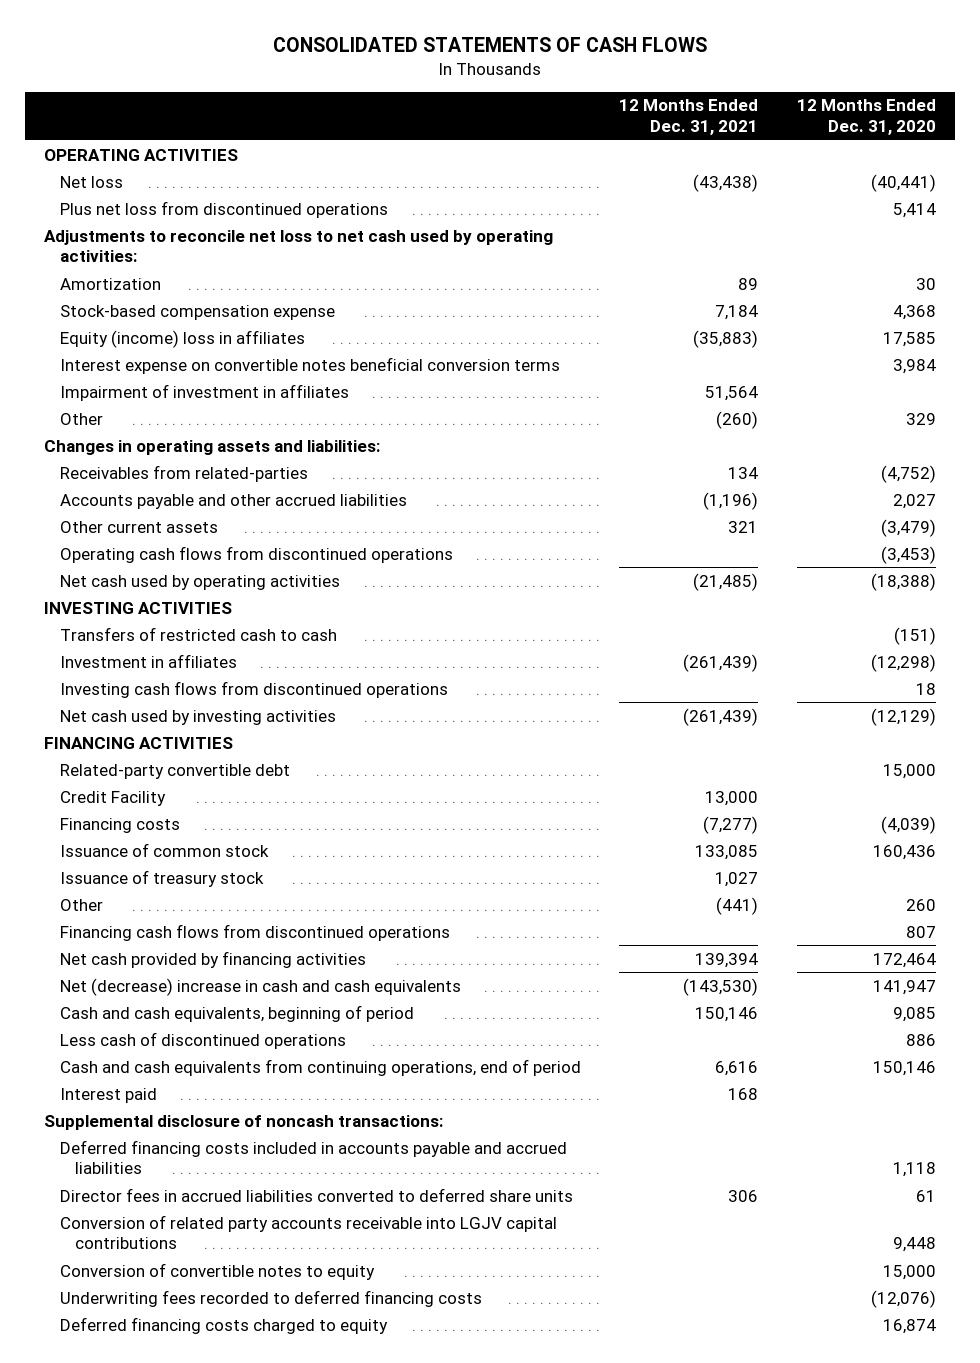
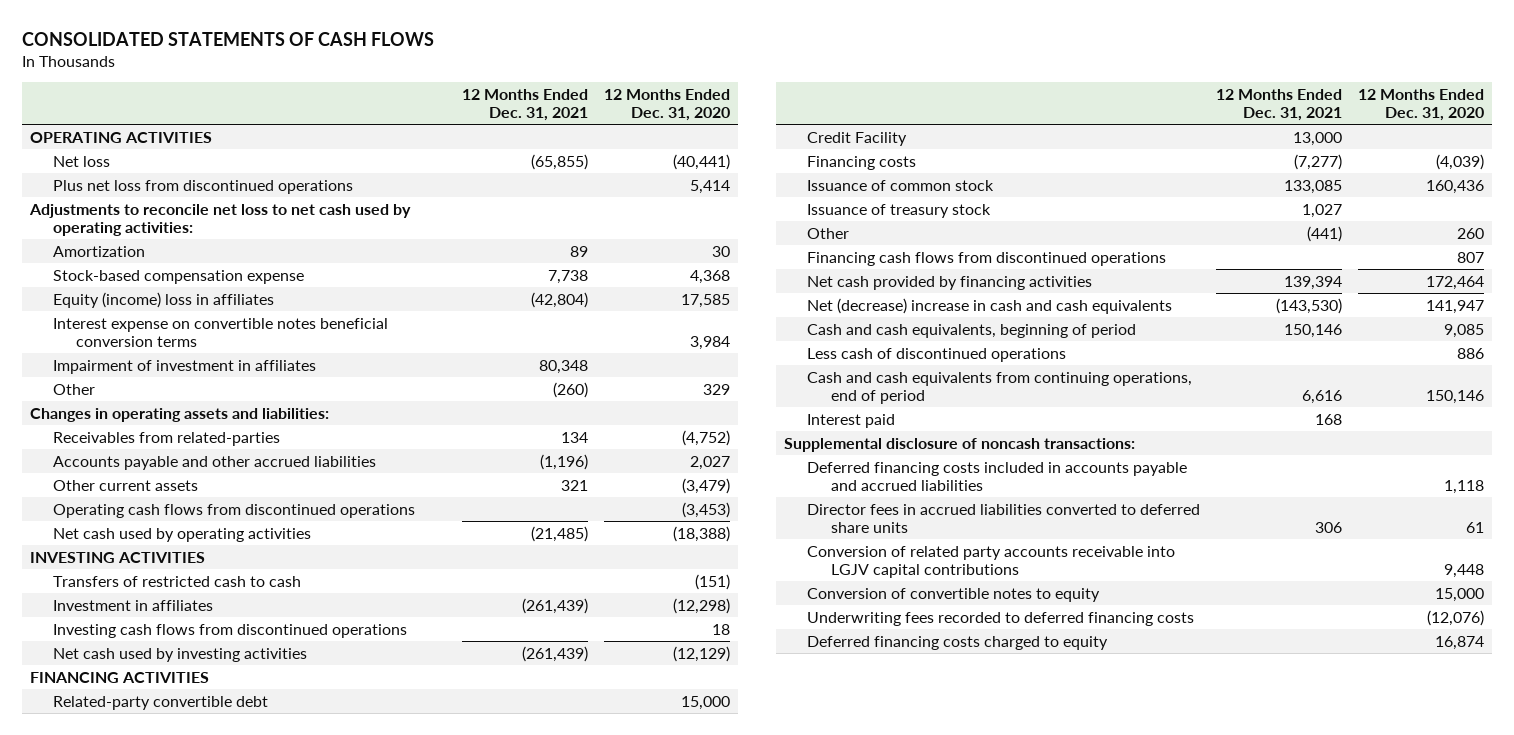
[693,173,759,192] (43,438) -> [531,153,589,170] (65,855)
[715,304,759,320] 7,184 -> [548,269,589,284] 7,738
[693,329,759,348] (35,883) -> [531,291,589,308] (42,804)
[705,385,759,401] 51,564 -> [539,359,589,374] 80,348

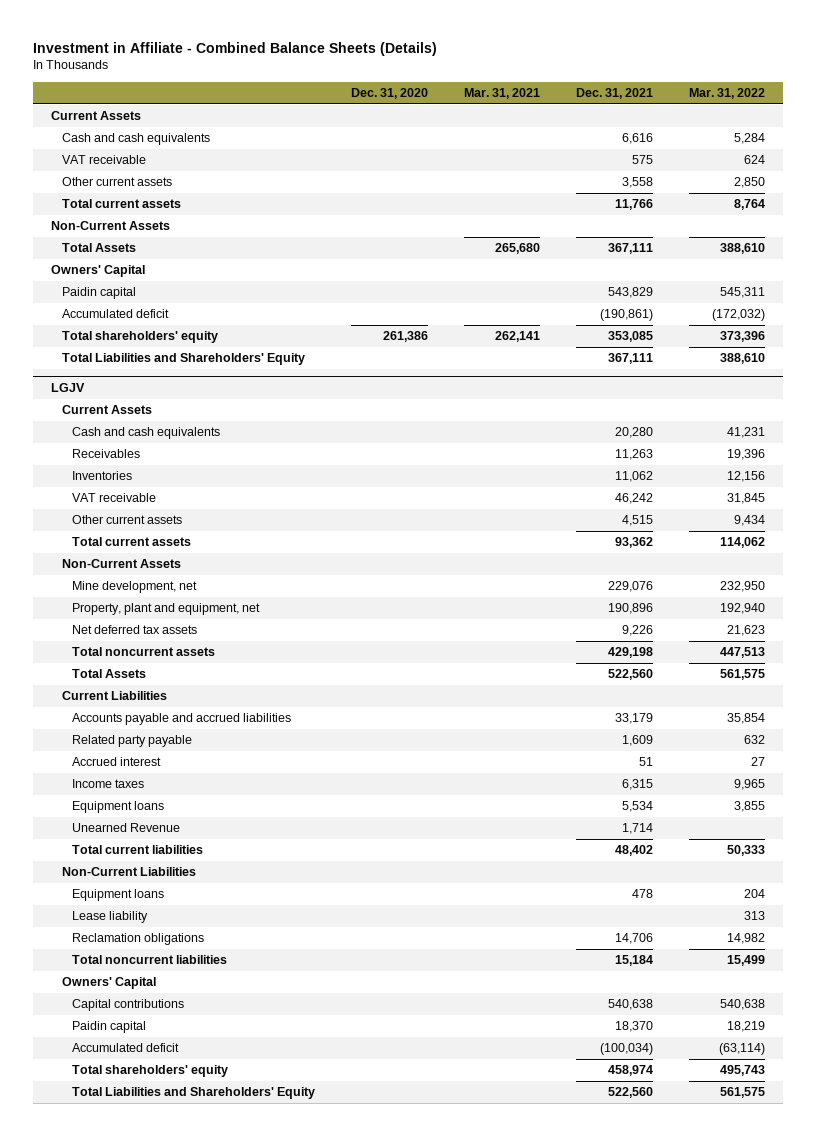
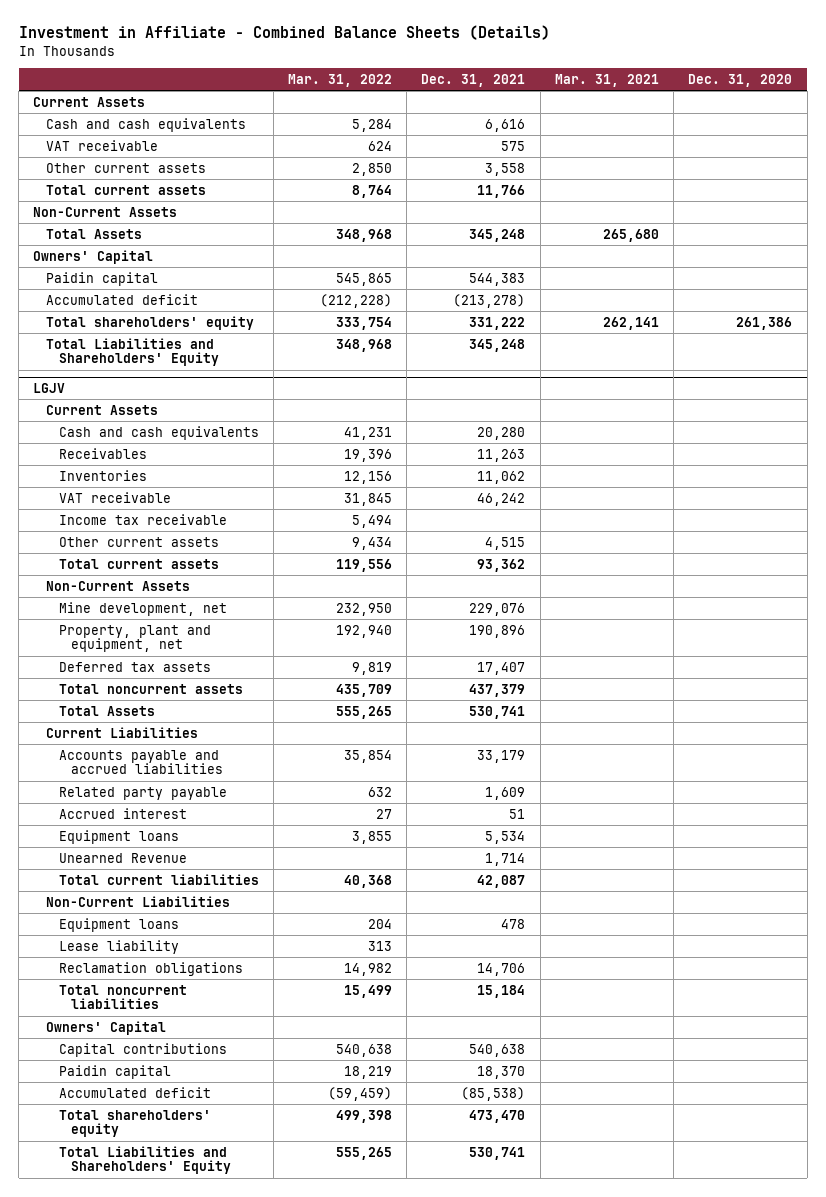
[608,243,654,255] 367,111 -> [469,228,526,242] 345,248
[720,243,766,255] 388,610 -> [335,228,392,242] 348,968
[608,287,654,299] 543,829 -> [469,272,526,286] 544,383
[720,287,766,299] 545,311 -> [335,272,392,286] 545,865
[600,309,654,322] (190,861) -> [453,293,526,308] (213,278)
[712,309,766,322] (172,032) -> [319,293,392,308] (212,228)
[608,331,654,343] 353,085 -> [469,316,526,330] 331,222
[720,331,766,343] 373,396 -> [335,316,392,330] 333,754
[608,353,654,365] 367,111 -> [469,338,526,352] 345,248
[720,353,766,365] 388,610 -> [335,338,392,352] 348,968
none -> [58,513,227,525] Income tax receivable
[720,537,766,549] 114,062 -> [335,558,392,572] 119,556
[71,625,197,635] Net deferred tax assets -> [58,661,211,672] Deferred tax assets
[622,625,654,637] 9,226 -> [477,661,526,675] 17,407
[727,625,766,637] 21,623 -> [351,661,392,675] 9,819
[608,647,654,659] 429,198 -> [469,683,526,697] 437,379
[720,647,766,659] 447,513 -> [335,683,392,697] 435,709
[608,669,654,681] 522,560 -> [469,705,526,719] 530,741
[720,669,766,681] 561,575 -> [335,705,392,719] 555,265
[71,779,144,789] Income taxes -> none
[615,845,654,857] 48,402 -> [477,874,526,888] 42,087
[727,845,766,857] 50,333 -> [343,874,392,888] 40,368
[600,1043,654,1056] (100,034) -> [461,1086,526,1101] (85,538)
[719,1043,766,1056] (63,114) -> [327,1086,392,1101] (59,459)
[608,1065,654,1077] 458,974 -> [469,1109,526,1123] 473,470
[720,1065,766,1077] 495,743 -> [335,1109,392,1123] 499,398
[608,1087,654,1099] 522,560 -> [469,1146,526,1160] 530,741
[720,1087,766,1099] 561,575 -> [335,1146,392,1160] 555,265

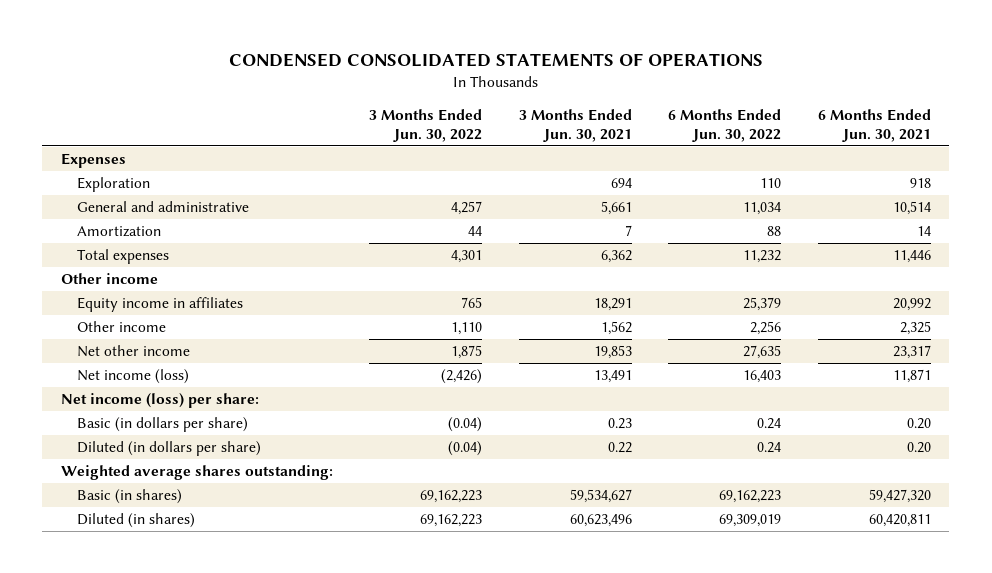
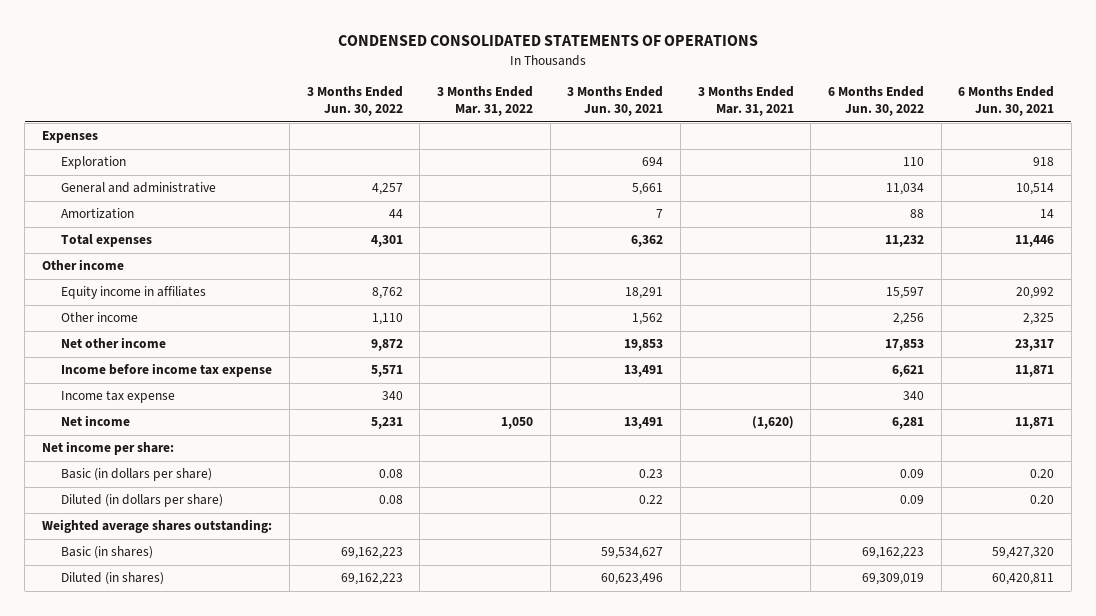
none -> [436,86,533,117] 3 Months Ended Mar. 31, 2022
none -> [697,86,794,117] 3 Months Ended Mar. 31, 2021
[461,296,483,308] 765 -> [371,287,403,300] 8,762
[743,296,782,311] 25,379 -> [885,287,924,300] 15,597
[451,344,483,359] 1,875 -> [370,339,403,352] 9,872
[743,344,782,359] 27,635 -> [884,339,924,352] 17,853
none -> [61,363,273,378] Income before income tax expense
none -> [61,390,176,404] Income tax expense
[76,368,189,384] Net income (loss) -> [61,415,131,427] Net income
[441,368,483,384] (2,426) -> [370,417,403,430] 5,231
[743,369,782,383] 16,403 -> [891,417,924,430] 6,281
[60,392,259,408] Net income (loss) per share: -> [42,441,175,456] Net income per share:
[448,416,483,432] (0.04) -> [378,469,403,479] 0.08
[757,417,782,429] 0.24 -> [899,469,924,479] 0.09
[448,440,483,456] (0.04) -> [378,495,403,505] 0.08
[757,441,782,453] 0.24 -> [899,495,924,505] 0.09

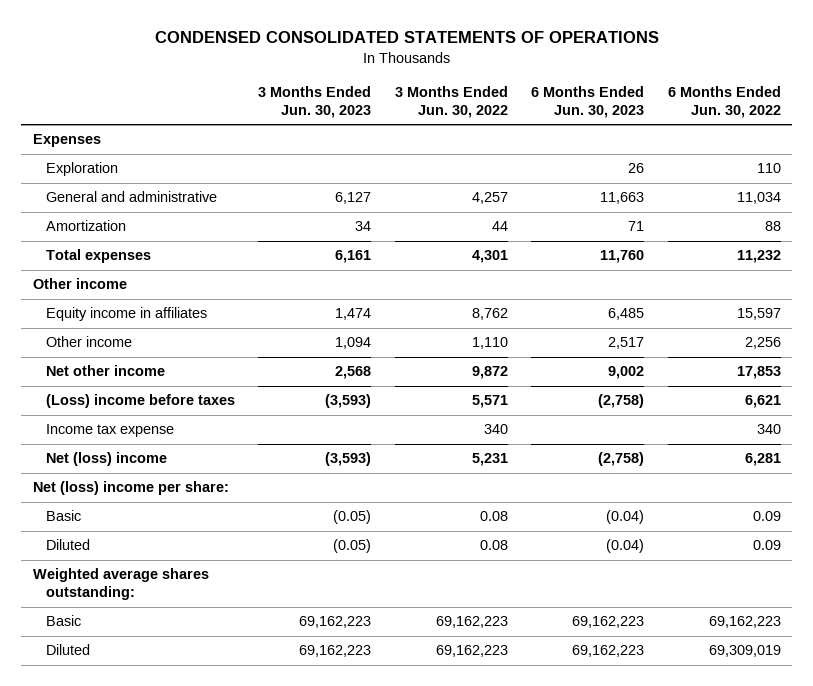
[436,86,533,117] 3 Months Ended Mar. 31, 2022 -> none
[567,86,664,117] 3 Months Ended Jun. 30, 2021 -> none
[697,86,794,117] 3 Months Ended Mar. 31, 2021 -> none
[958,86,1055,117] 6 Months Ended Jun. 30, 2021 -> none
none -> [258,85,372,118] 3 Months Ended Jun. 30, 2023
none -> [531,85,645,118] 6 Months Ended Jun. 30, 2023
[61,363,273,378] Income before income tax expense -> [46,394,236,409] (Loss) income before taxes
[61,415,131,427] Net income -> [46,452,168,467] Net (loss) income
[42,441,175,456] Net income per share: -> [32,481,229,496] Net (loss) income per share:
[61,468,213,482] Basic (in dollars per share) -> [46,510,82,522] Basic
[61,494,224,508] Diluted (in dollars per share) -> [46,539,91,551] Diluted
[61,546,154,560] Basic (in shares) -> [46,615,82,627] Basic
[61,572,165,586] Diluted (in shares) -> [46,644,91,656] Diluted

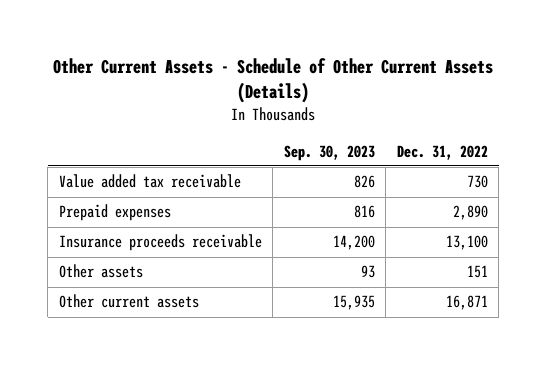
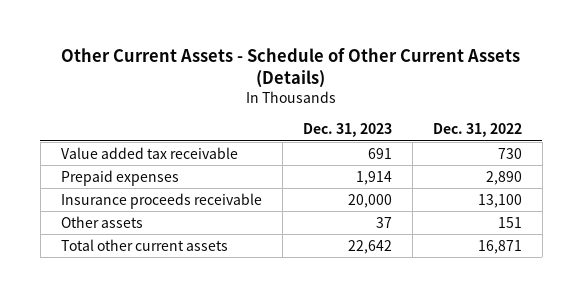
[283,144,375,161] Sep. 30, 2023 -> none
none -> [302,123,392,138] Dec. 31, 2023
[58,294,199,309] Other current assets -> [60,238,228,251] Total other current assets

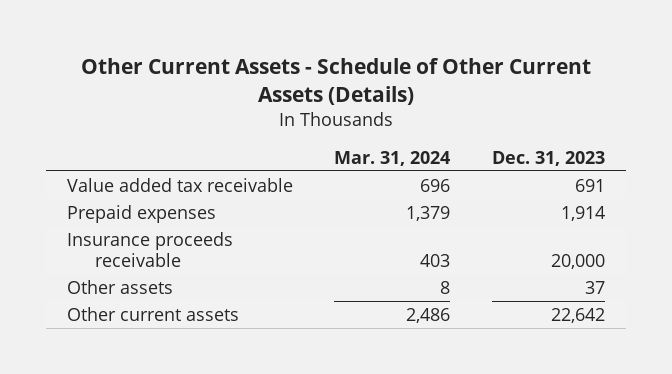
[432,123,522,138] Dec. 31, 2022 -> none
none -> [334,150,451,166] Mar. 31, 2024
[60,238,228,251] Total other current assets -> [67,306,240,321] Other current assets

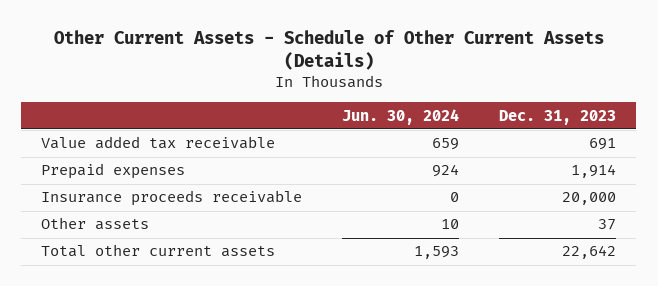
[334,150,451,166] Mar. 31, 2024 -> none
none -> [342,108,460,125] Jun. 30, 2024
[67,306,240,321] Other current assets -> [41,244,276,258] Total other current assets

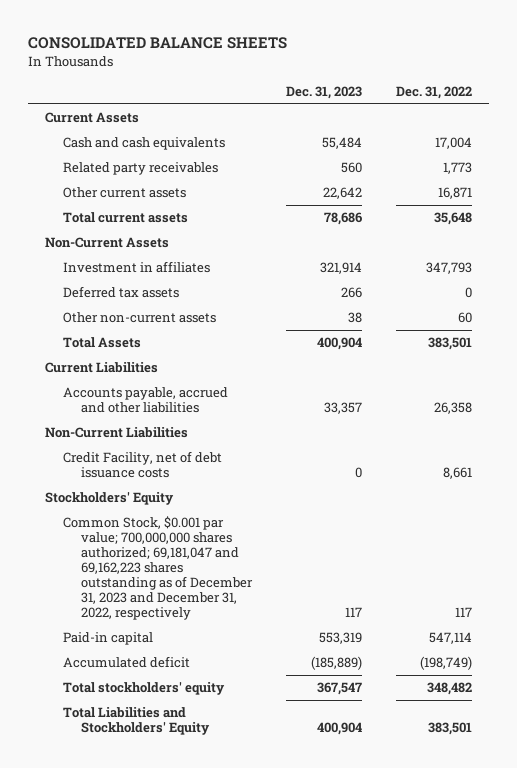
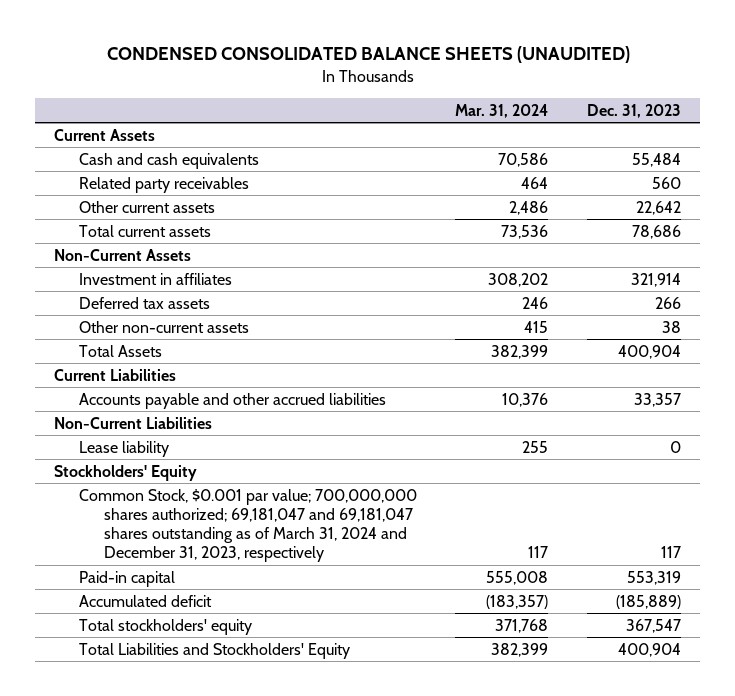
[28,37,288,50] CONSOLIDATED BALANCE SHEETS -> [106,46,630,64] CONDENSED CONSOLIDATED BALANCE SHEETS (UNAUDITED)
[395,85,472,99] Dec. 31, 2022 -> none
none -> [455,103,549,118] Mar. 31, 2024
[63,387,229,414] Accounts payable, accrued and other liabilities -> [79,392,387,409] Accounts payable and other accrued liabilities
[63,451,223,479] Credit Facility, net of debt issuance costs -> none
none -> [79,440,170,457] Lease liability
[63,516,253,620] Common Stock, $0.001 par value; 700,000,000 shares authorized; 69,181,047 and 69,162,223 shares outstanding as of December 31, 2023 and December 31, 2022, respectively -> [79,488,418,563] Common Stock, $0.001 par value; 700,000,000 shares authorized; 69,181,047 and 69,181,047 shares outstanding as of March 31, 2024 and December 31, 2023, respectively

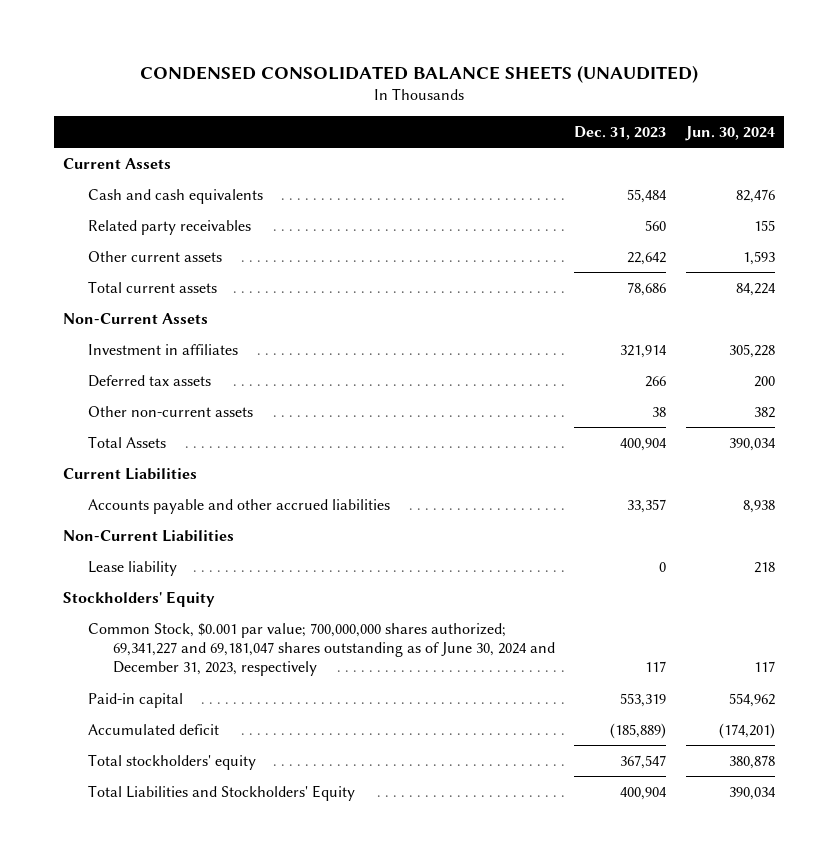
[455,103,549,118] Mar. 31, 2024 -> none
none -> [684,126,775,142] Jun. 30, 2024
[79,488,418,563] Common Stock, $0.001 par value; 700,000,000 shares authorized; 69,181,047 and 69,181,047 shares outstanding as of March 31, 2024 and December 31, 2023, respectively -> [88,622,556,677] Common Stock, $0.001 par value; 700,000,000 shares authorized; 69,341,227 and 69,181,047 shares outstanding as of June 30, 2024 and December 31, 2023, respectively

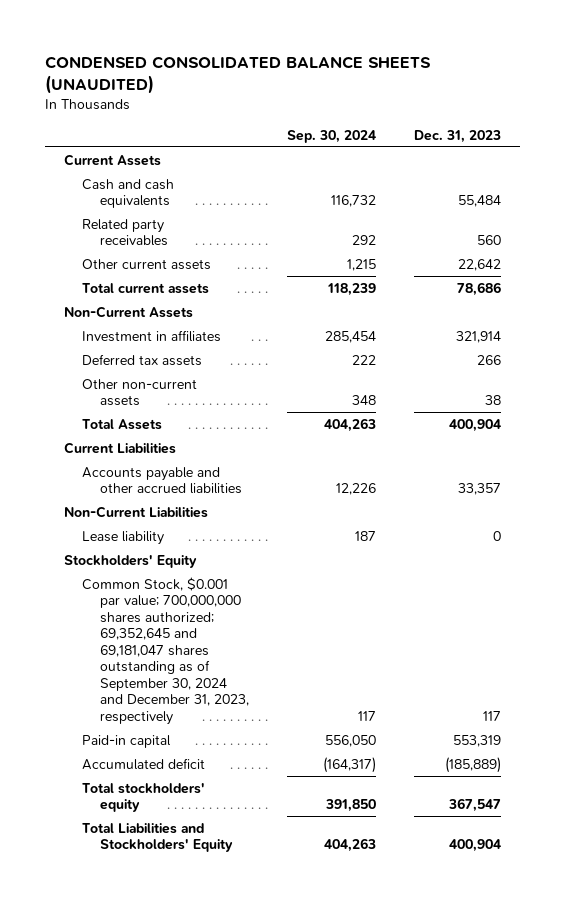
[684,126,775,142] Jun. 30, 2024 -> none
none -> [287,129,377,143] Sep. 30, 2024
[88,622,556,677] Common Stock, $0.001 par value; 700,000,000 shares authorized; 69,341,227 and 69,181,047 shares outstanding as of June 30, 2024 and December 31, 2023, respectively -> [82,576,250,725] Common Stock, $0.001 par value; 700,000,000 shares authorized; 69,352,645 and 69,181,047 shares outstanding as of September 30, 2024 and December 31, 2023, respectively

